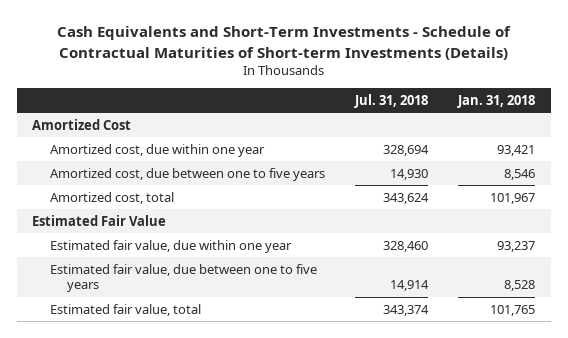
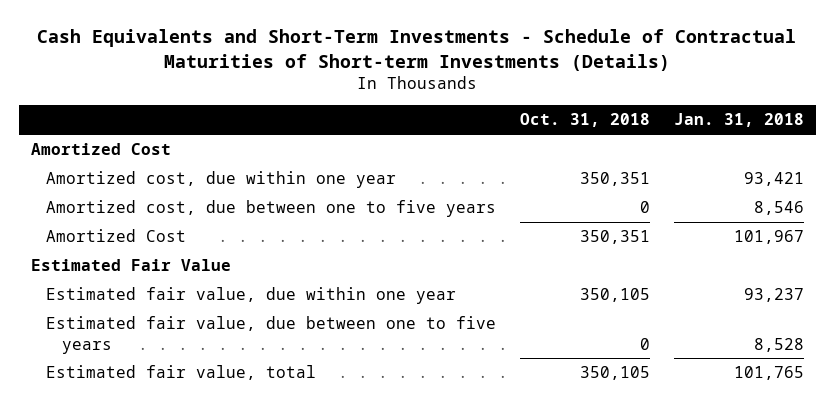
[353,94,428,109] Jul. 31, 2018 -> none
none -> [520,113,651,128] Oct. 31, 2018
[49,191,174,204] Amortized cost, total -> [46,229,187,243] Amortized Cost

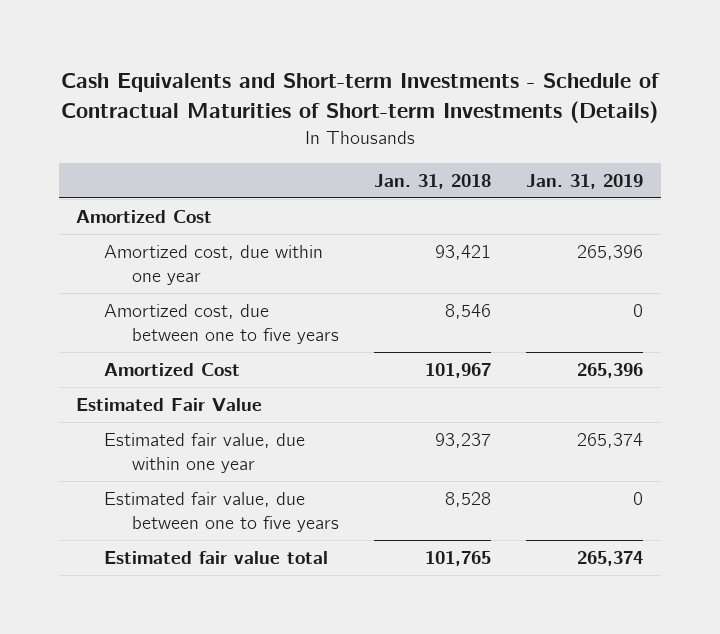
[37,29,797,71] Cash Equivalents and Short-Term Investments - Schedule of Contractual Maturities of Short-term Investments (Details) -> [60,73,660,123] Cash Equivalents and Short-term Investments - Schedule of Contractual Maturities of Short-term Investments (Details)
[520,113,651,128] Oct. 31, 2018 -> none
none -> [526,173,644,189] Jan. 31, 2019
[46,365,317,381] Estimated fair value, total -> [104,551,329,565] Estimated fair value total

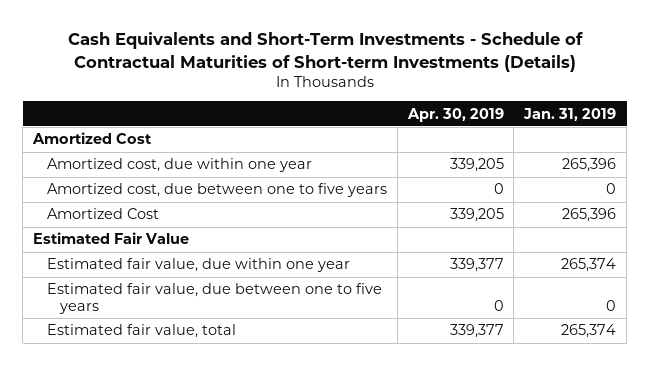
[60,73,660,123] Cash Equivalents and Short-term Investments - Schedule of Contractual Maturities of Short-term Investments (Details) -> [67,32,583,72] Cash Equivalents and Short-Term Investments - Schedule of Contractual Maturities of Short-term Investments (Details)
[373,173,491,189] Jan. 31, 2018 -> none
none -> [406,107,504,122] Apr. 30, 2019
[104,551,329,565] Estimated fair value total -> [46,324,236,339] Estimated fair value, total

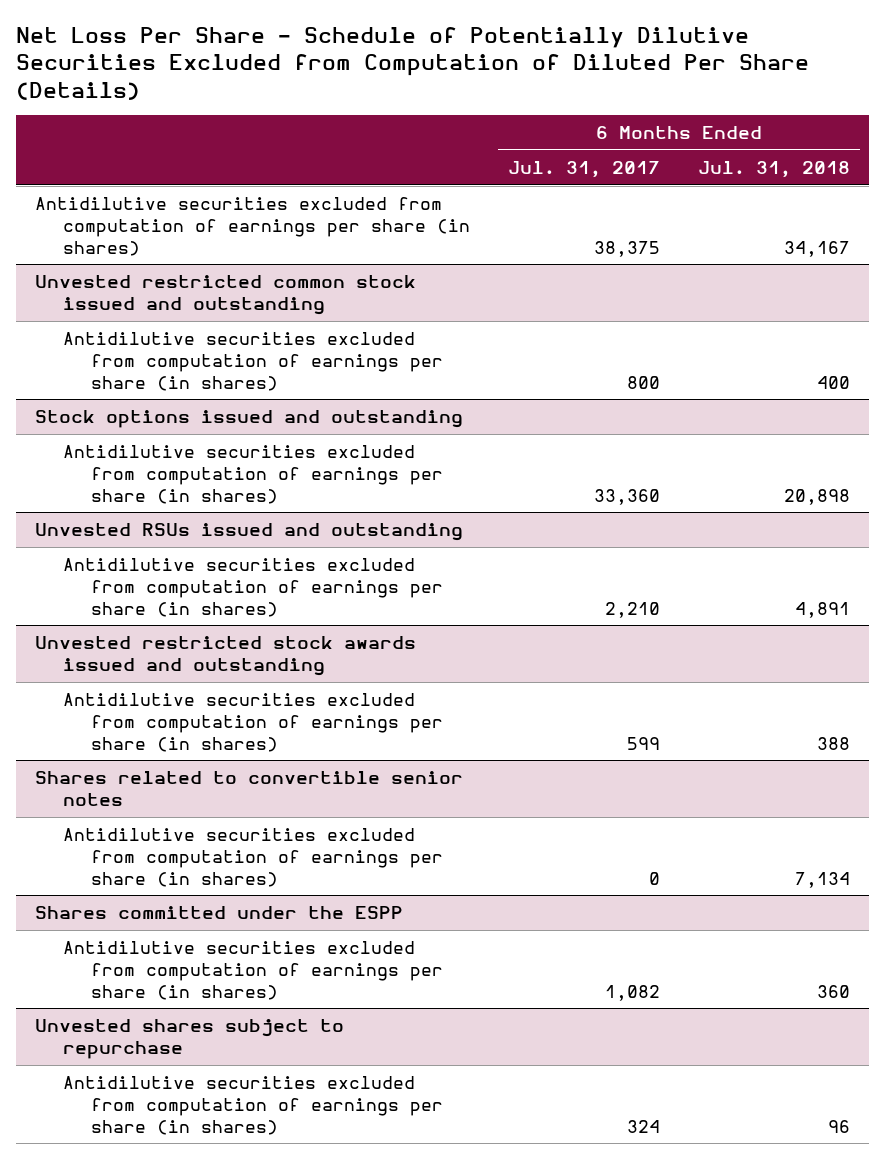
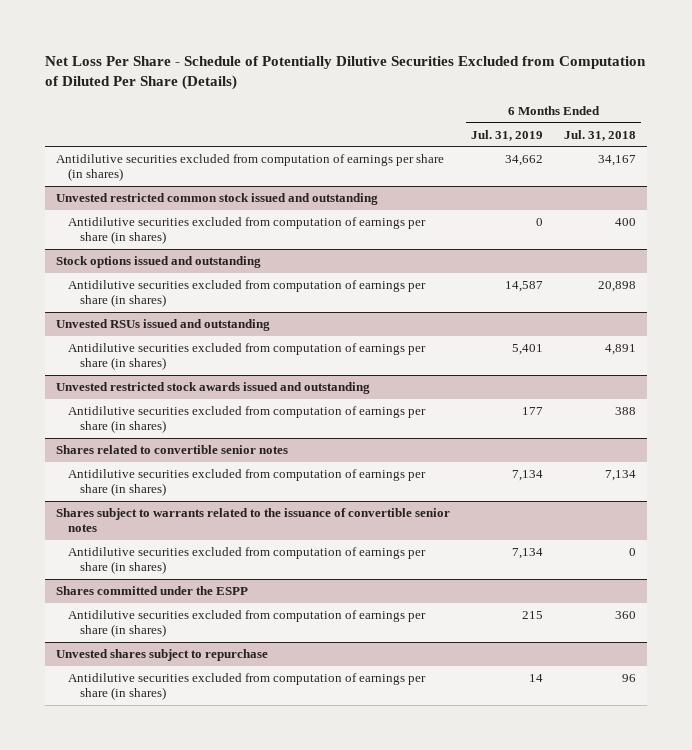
[508,160,661,178] Jul. 31, 2017 -> none
none -> [471,129,544,141] Jul. 31, 2019
none -> [56,508,451,533] Shares subject to warrants related to the issuance of convertible senior notes
none -> [68,547,427,575] Antidilutive securities excluded from computation of earnings per share (in shares)

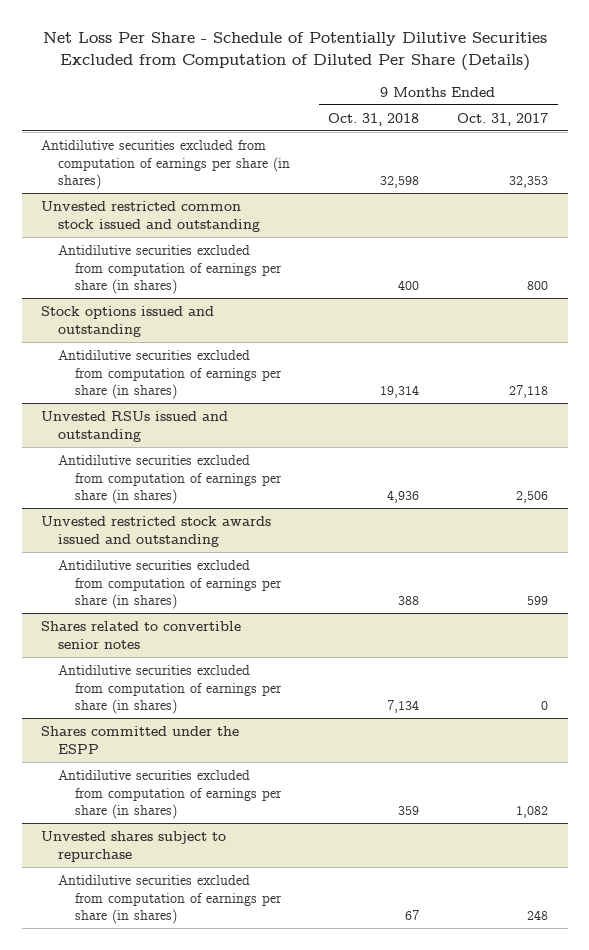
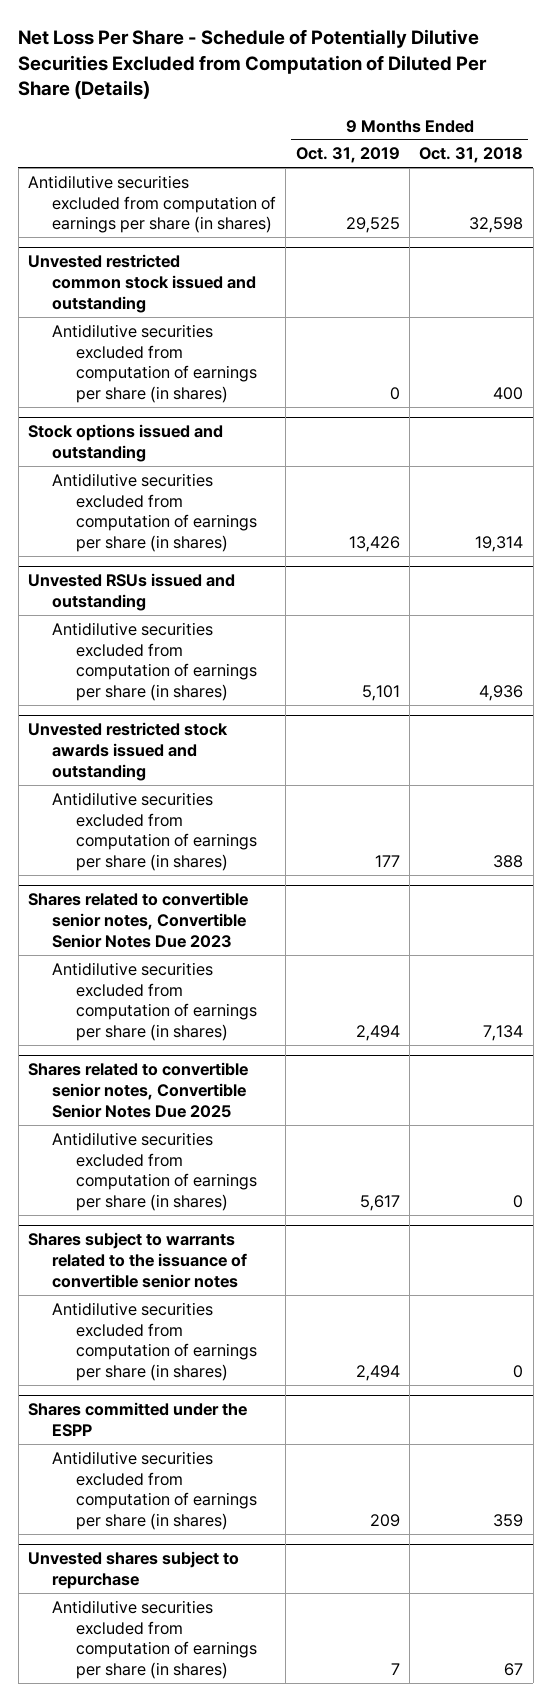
[457,112,549,126] Oct. 31, 2017 -> none
none -> [295,147,400,164] Oct. 31, 2019
[41,620,242,649] Shares related to convertible senior notes -> [27,892,248,948] Shares related to convertible senior notes, Convertible Senior Notes Due 2023
none -> [27,1062,248,1118] Shares related to convertible senior notes, Convertible Senior Notes Due 2025
none -> [51,1131,257,1212] Antidilutive securities excluded from computation of earnings per share (in shares)
none -> [27,1232,247,1288] Shares subject to warrants related to the issuance of convertible senior notes
none -> [51,1301,257,1382] Antidilutive securities excluded from computation of earnings per share (in shares)

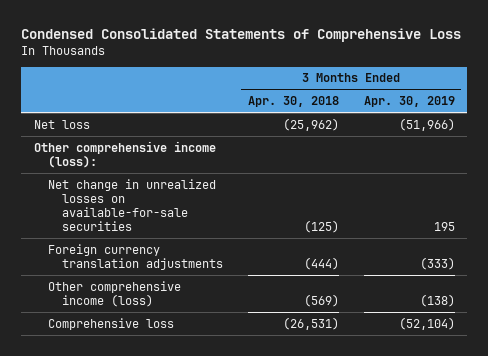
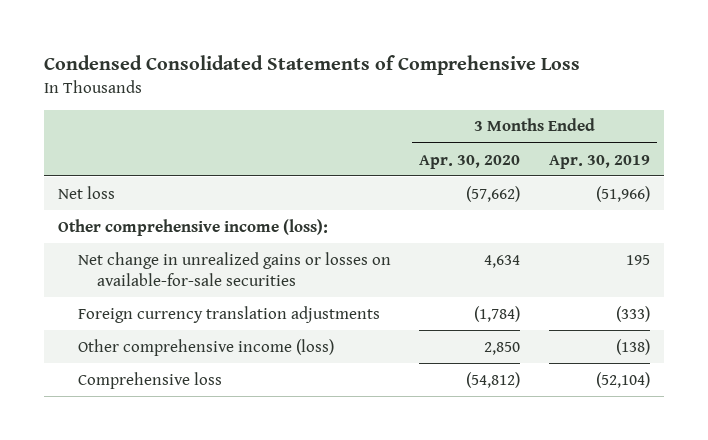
[247,96,339,108] Apr. 30, 2018 -> none
none -> [419,154,521,169] Apr. 30, 2020
[47,178,216,232] Net change in unrealized losses on available-for-sale securities -> [77,251,391,286] Net change in unrealized gains or losses on available-for-sale securities

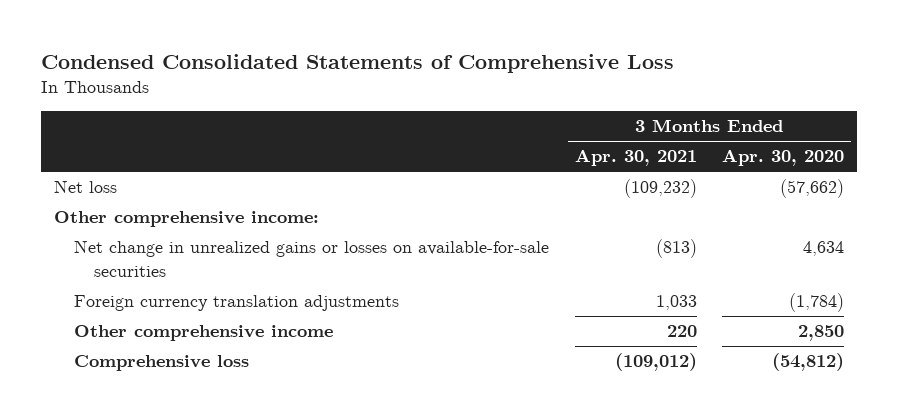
[548,154,650,169] Apr. 30, 2019 -> none
none -> [574,149,697,167] Apr. 30, 2021
[58,218,329,236] Other comprehensive income (loss): -> [53,211,319,228] Other comprehensive income:
[77,338,334,356] Other comprehensive income (loss) -> [73,325,333,342] Other comprehensive income

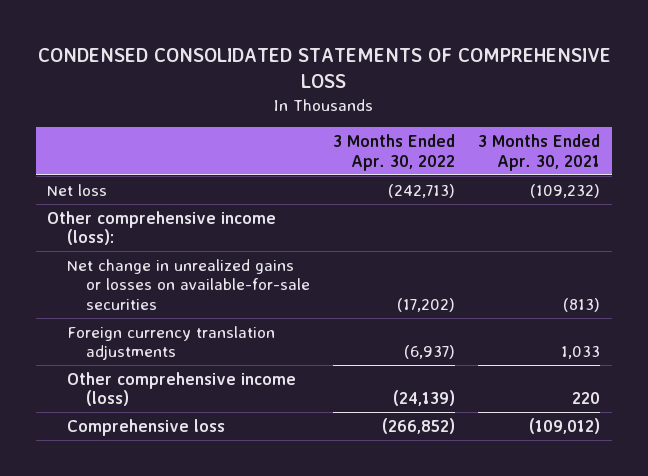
[40,53,674,73] Condensed Consolidated Statements of Comprehensive Loss -> [37,48,611,89] CONDENSED CONSOLIDATED STATEMENTS OF COMPREHENSIVE LOSS
[722,149,845,167] Apr. 30, 2020 -> none
none -> [333,134,456,171] 3 Months Ended Apr. 30, 2022
[53,211,319,228] Other comprehensive income: -> [47,210,277,246] Other comprehensive income (loss):
[73,325,333,342] Other comprehensive income -> [66,371,296,407] Other comprehensive income (loss)

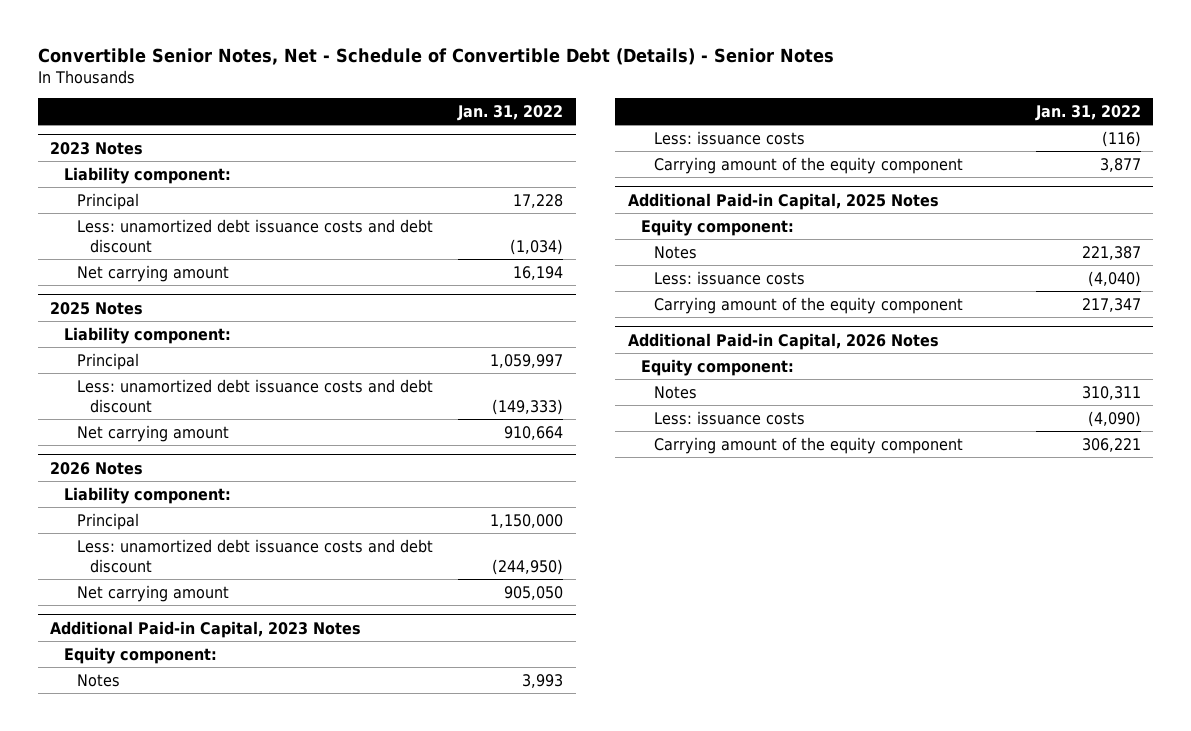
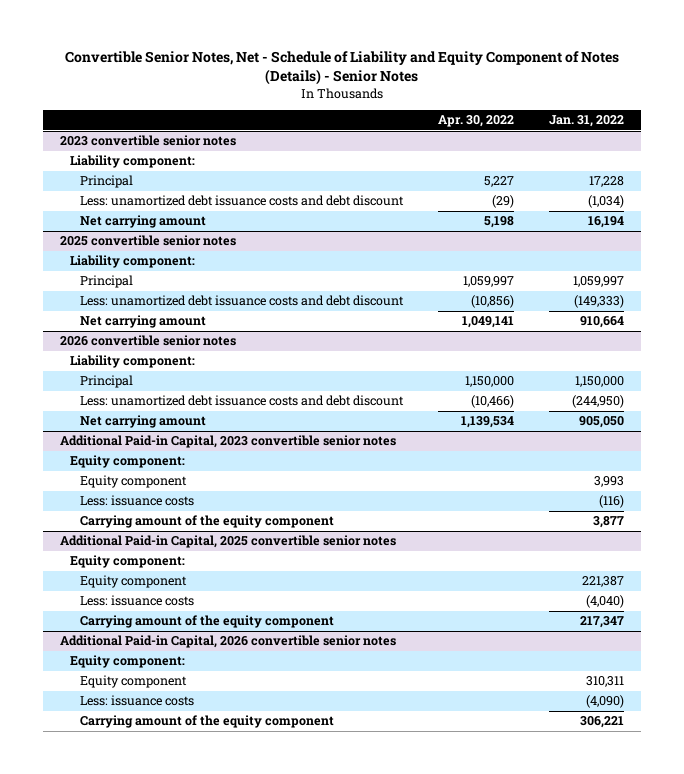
[37,47,834,65] Convertible Senior Notes, Net - Schedule of Convertible Debt (Details) - Senior Notes -> [64,51,619,86] Convertible Senior Notes, Net - Schedule of Liability and Equity Component of Notes (Details) - Senior Notes
none -> [438,115,515,128] Apr. 30, 2022
[50,141,144,155] 2023 Notes -> [60,135,237,147] 2023 convertible senior notes
[50,301,144,315] 2025 Notes -> [60,235,237,247] 2025 convertible senior notes
[50,461,144,475] 2026 Notes -> [60,335,237,347] 2026 convertible senior notes
[50,620,362,638] Additional Paid-in Capital, 2023 Notes -> [60,435,397,449] Additional Paid-in Capital, 2023 convertible senior notes
[76,673,120,687] Notes -> [80,475,188,489] Equity component
[627,192,939,210] Additional Paid-in Capital, 2025 Notes -> [60,535,397,549] Additional Paid-in Capital, 2025 convertible senior notes
[653,245,697,259] Notes -> [80,575,188,589] Equity component
[627,332,939,350] Additional Paid-in Capital, 2026 Notes -> [60,635,397,649] Additional Paid-in Capital, 2026 convertible senior notes
[653,385,697,399] Notes -> [80,675,188,689] Equity component

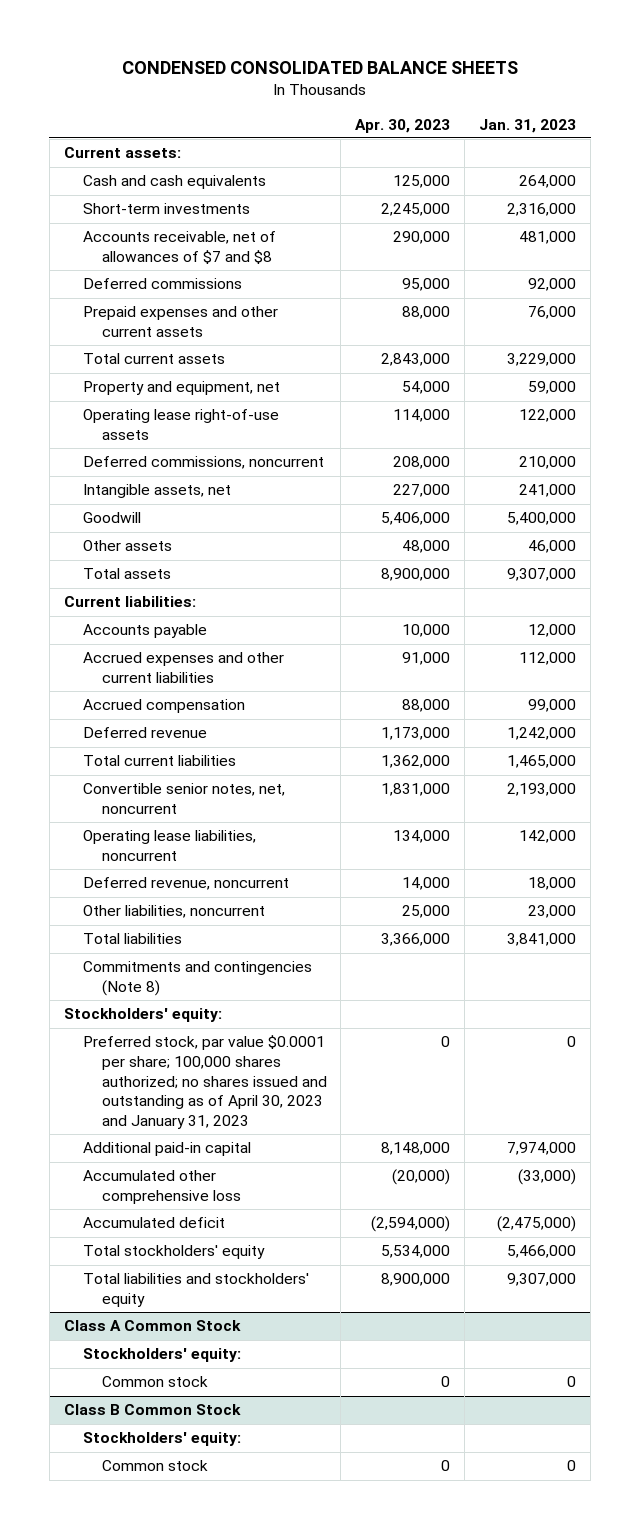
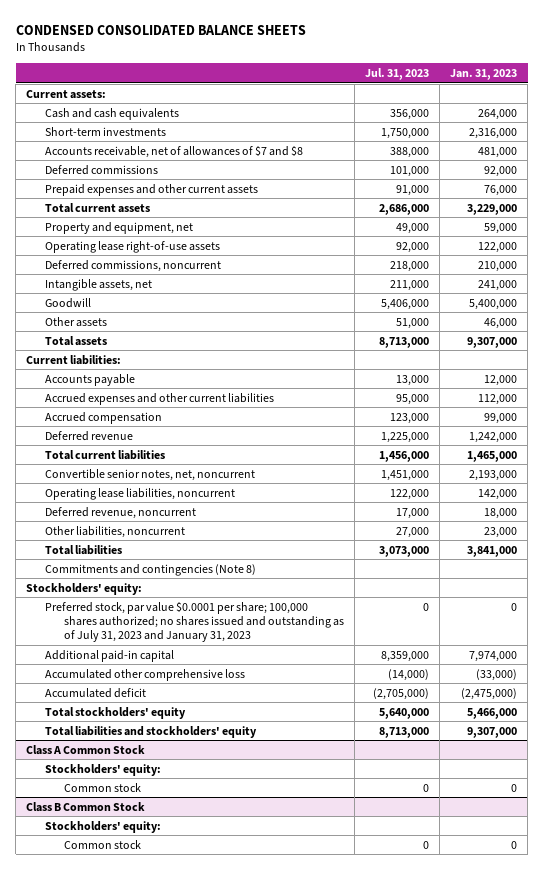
[355,118,451,133] Apr. 30, 2023 -> none
none -> [364,68,429,81] Jul. 31, 2023
[82,1035,327,1129] Preferred stock, par value $0.0001 per share; 100,000 shares authorized; no shares issued and outstanding as of April 30, 2023 and January 31, 2023 -> [45,601,344,643] Preferred stock, par value $0.0001 per share; 100,000 shares authorized; no shares issued and outstanding as of July 31, 2023 and January 31, 2023

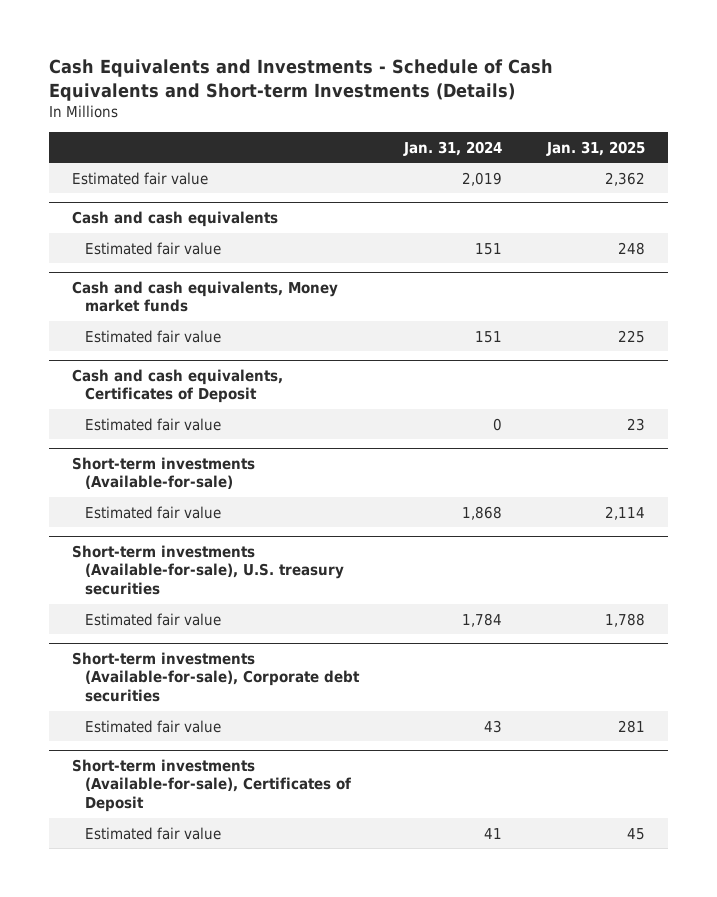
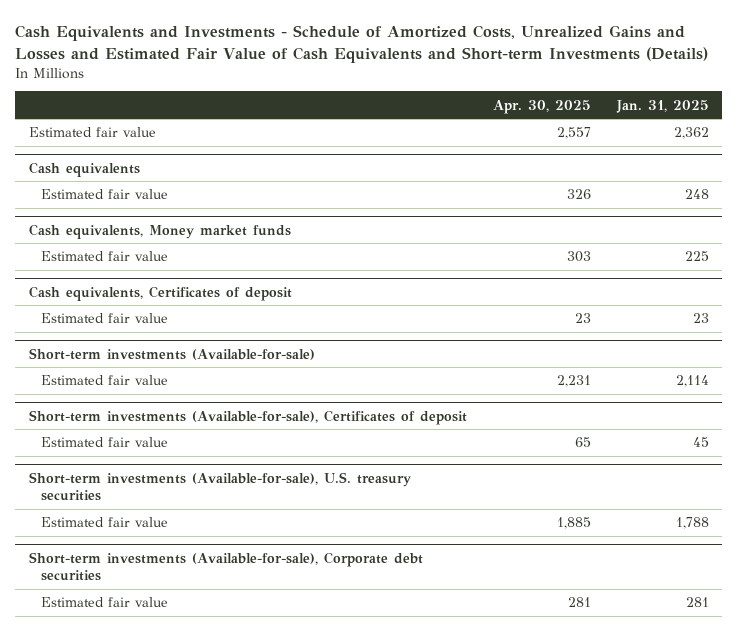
[49,59,554,101] Cash Equivalents and Investments - Schedule of Cash Equivalents and Short-term Investments (Details) -> [15,25,709,63] Cash Equivalents and Investments - Schedule of Amortized Costs, Unrealized Gains and Losses and Estimated Fair Value of Cash Equivalents and Short-term Investments (Details)
[403,140,503,156] Jan. 31, 2024 -> none
none -> [492,99,591,114] Apr. 30, 2025
[71,210,278,227] Cash and cash equivalents -> [28,161,140,177] Cash equivalents
[71,280,338,313] Cash and cash equivalents, Money market funds -> [28,223,291,239] Cash equivalents, Money market funds
[71,368,283,404] Cash and cash equivalents, Certificates of Deposit -> [28,285,292,301] Cash equivalents, Certificates of deposit
none -> [28,409,467,425] Short-term investments (Available-for-sale), Certificates of deposit
none -> [41,437,169,448] Estimated fair value
[71,758,352,812] Short-term investments (Available-for-sale), Certificates of Deposit -> none
[85,826,222,840] Estimated fair value -> none

